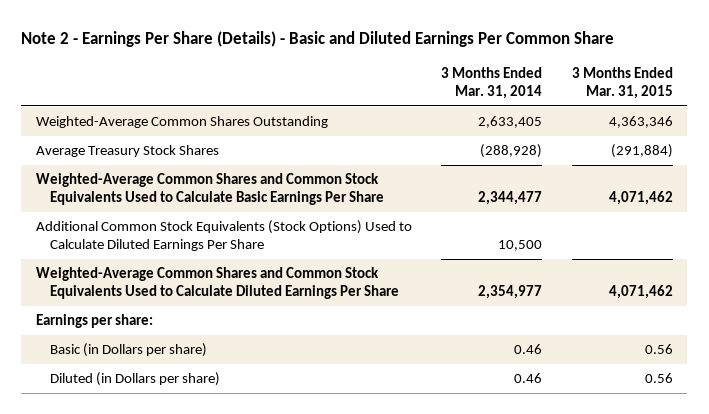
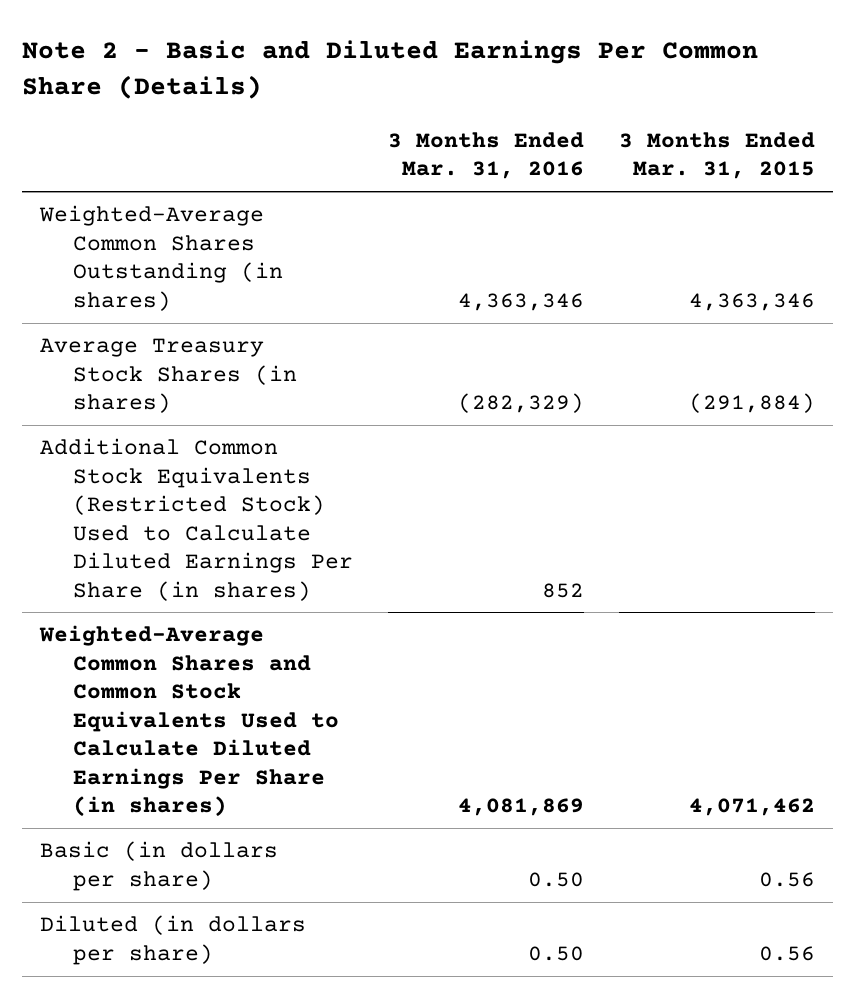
[21,31,615,48] Note 2 - Earnings Per Share (Details) - Basic and Diluted Earnings Per Common Share -> [22,40,759,100] Note 2 - Basic and Diluted Earnings Per Common Share (Details)
[441,66,543,100] 3 Months Ended Mar. 31, 2014 -> none
none -> [387,131,584,180] 3 Months Ended Mar. 31, 2016
[36,173,385,206] Weighted-Average Common Shares and Common Stock Equivalents Used to Calculate Basic Earnings Per Share -> none
[36,314,154,329] Earnings per share: -> none
[36,116,329,129] Weighted-Average Common Shares Outstanding -> [38,205,283,311] Weighted-Average Common Shares Outstanding (in shares)
[36,145,220,158] Average Treasury Stock Shares -> [39,338,297,414] Average Treasury Stock Shares (in shares)
[36,220,413,252] Additional Common Stock Equivalents (Stock Options) Used to Calculate Diluted Earnings Per Share -> [39,438,353,601] Additional Common Stock Equivalents (Restricted Stock) Used to Calculate Diluted Earnings Per Share (in shares)
[36,267,400,300] Weighted-Average Common Shares and Common Stock Equivalents Used to Calculate Diluted Earnings Per Share -> [38,625,339,818] Weighted-Average Common Shares and Common Stock Equivalents Used to Calculate Diluted Earnings Per Share (in shares)
[50,343,208,358] Basic (in Dollars per share) -> [39,841,278,891] Basic (in dollars per share)
[50,372,221,387] Diluted (in Dollars per share) -> [39,915,306,965] Diluted (in dollars per share)

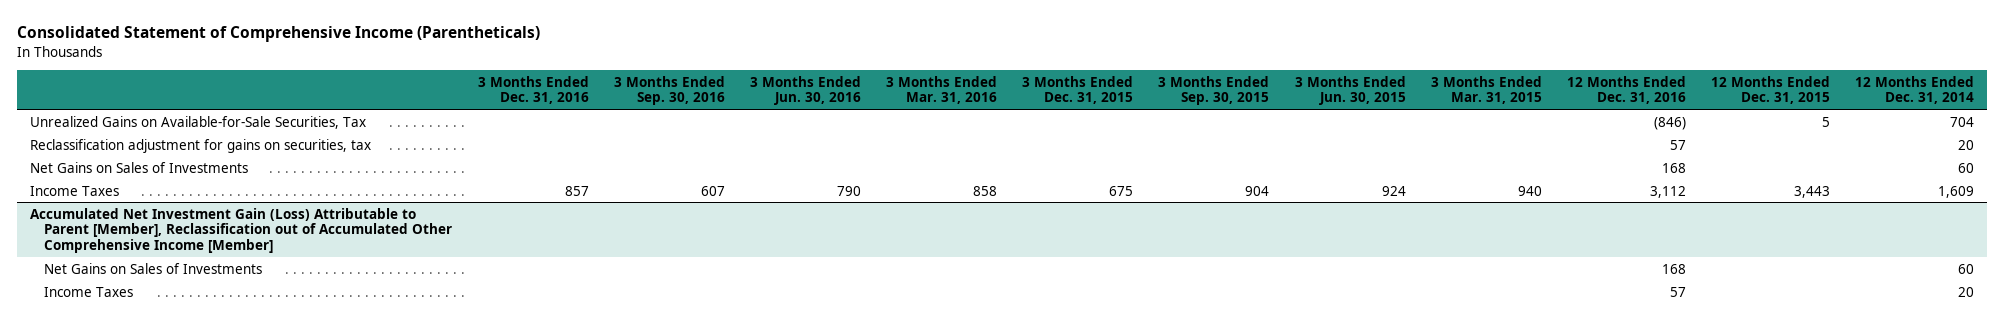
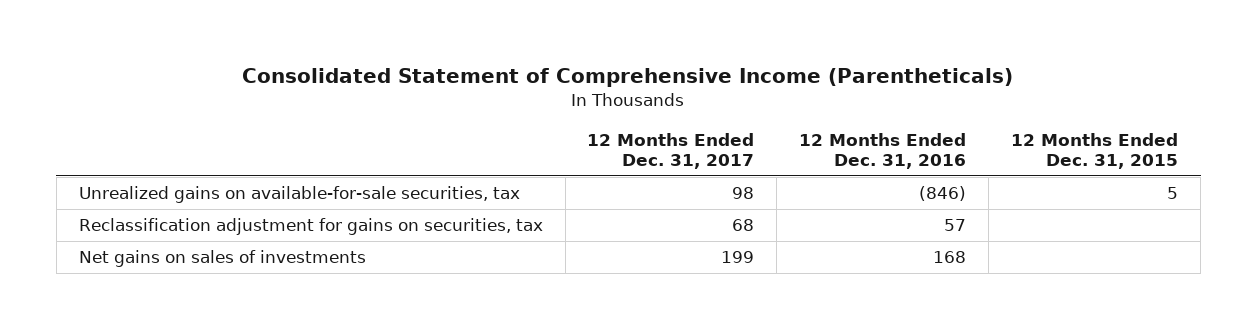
[477,75,589,105] 3 Months Ended Dec. 31, 2016 -> none
[613,75,725,106] 3 Months Ended Sep. 30, 2016 -> none
[749,75,861,106] 3 Months Ended Jun. 30, 2016 -> none
[886,75,998,105] 3 Months Ended Mar. 31, 2016 -> none
[1022,75,1134,105] 3 Months Ended Dec. 31, 2015 -> none
[1158,75,1270,106] 3 Months Ended Sep. 30, 2015 -> none
[1294,75,1406,106] 3 Months Ended Jun. 30, 2015 -> none
[1430,75,1542,105] 3 Months Ended Mar. 31, 2015 -> none
[1855,75,1975,105] 12 Months Ended Dec. 31, 2014 -> none
none -> [587,132,755,170] 12 Months Ended Dec. 31, 2017
[29,115,366,129] Unrealized Gains on Available-for-Sale Securities, Tax -> [78,186,520,204] Unrealized gains on available-for-sale securities, tax
[29,185,119,196] Income Taxes -> none
[29,207,453,254] Accumulated Net Investment Gain (Loss) Attributable to Parent [Member], Reclassification out of Accumulated Other Comprehensive Income [Member] -> none
[44,262,263,274] Net Gains on Sales of Investments -> none
[44,286,134,297] Income Taxes -> none
[29,161,248,173] Net Gains on Sales of Investments -> [78,250,366,268] Net gains on sales of investments

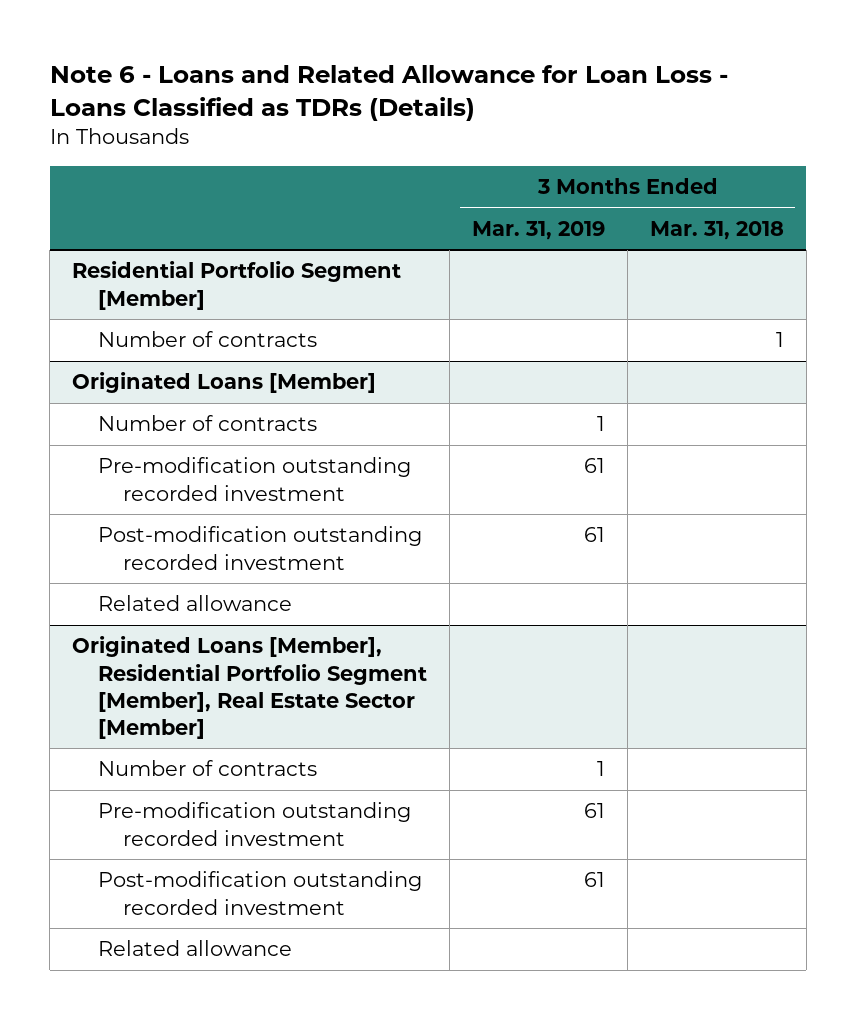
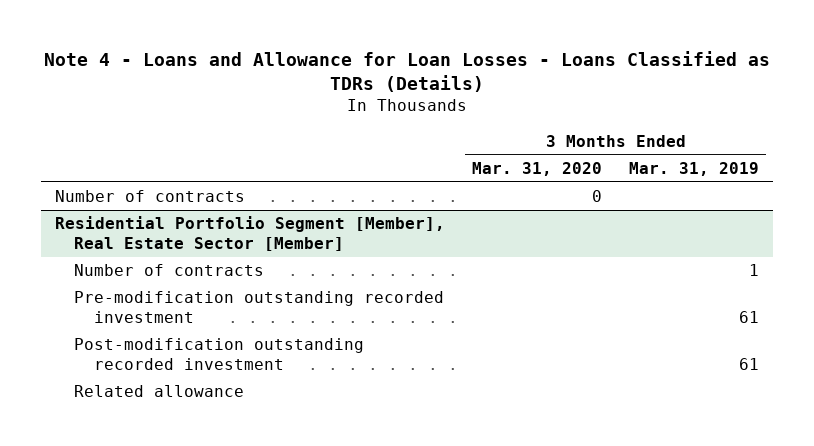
[49,64,728,121] Note 6 - Loans and Related Allowance for Loan Loss - Loans Classified as TDRs (Details) -> [43,50,770,93] Note 4 - Loans and Allowance for Loan Losses - Loans Classified as TDRs (Details)
[649,220,784,240] Mar. 31, 2018 -> none
none -> [471,161,602,176] Mar. 31, 2020
[72,261,402,310] Residential Portfolio Segment [Member] -> none
[72,372,377,394] Originated Loans [Member] -> none
[97,415,317,432] Number of contracts -> none
[97,457,411,501] Pre-modification outstanding recorded investment -> none
[97,526,422,570] Post-modification outstanding recorded investment -> none
[97,595,292,612] Related allowance -> none
[72,636,427,739] Originated Loans [Member], Residential Portfolio Segment [Member], Real Estate Sector [Member] -> [54,216,445,252] Residential Portfolio Segment [Member], Real Estate Sector [Member]

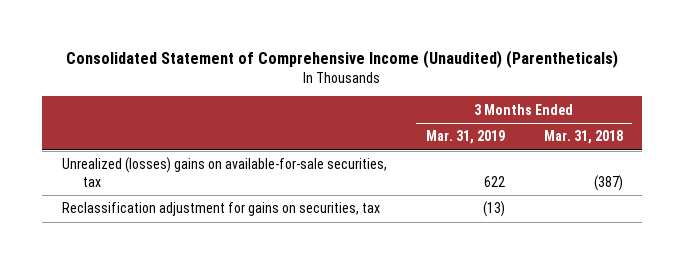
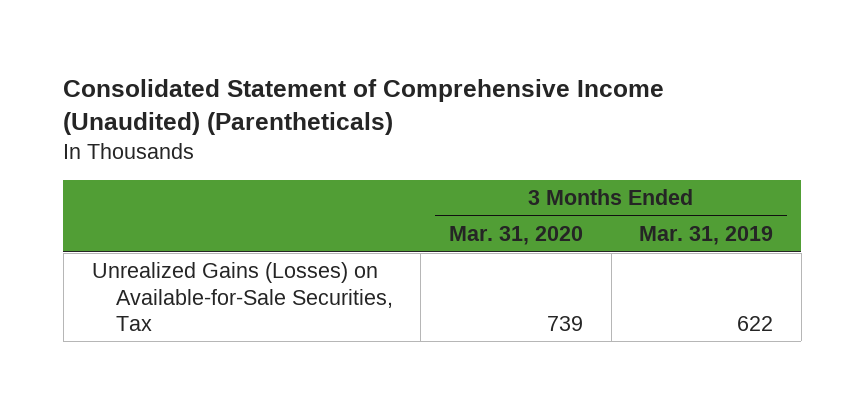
[543,130,623,145] Mar. 31, 2018 -> none
none -> [448,226,583,246] Mar. 31, 2020
[61,202,380,217] Reclassification adjustment for gains on securities, tax -> none
[61,157,387,187] Unrealized (losses) gains on available-for-sale securities, tax -> [91,262,393,331] Unrealized Gains (Losses) on Available-for-Sale Securities, Tax

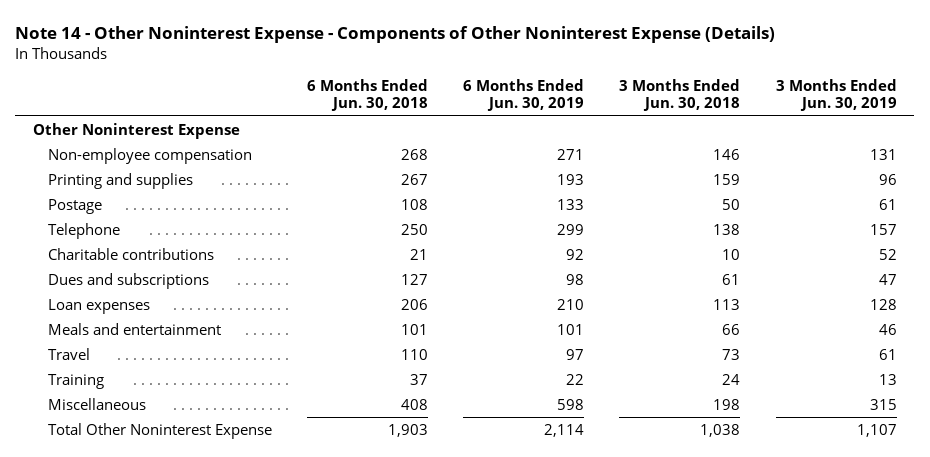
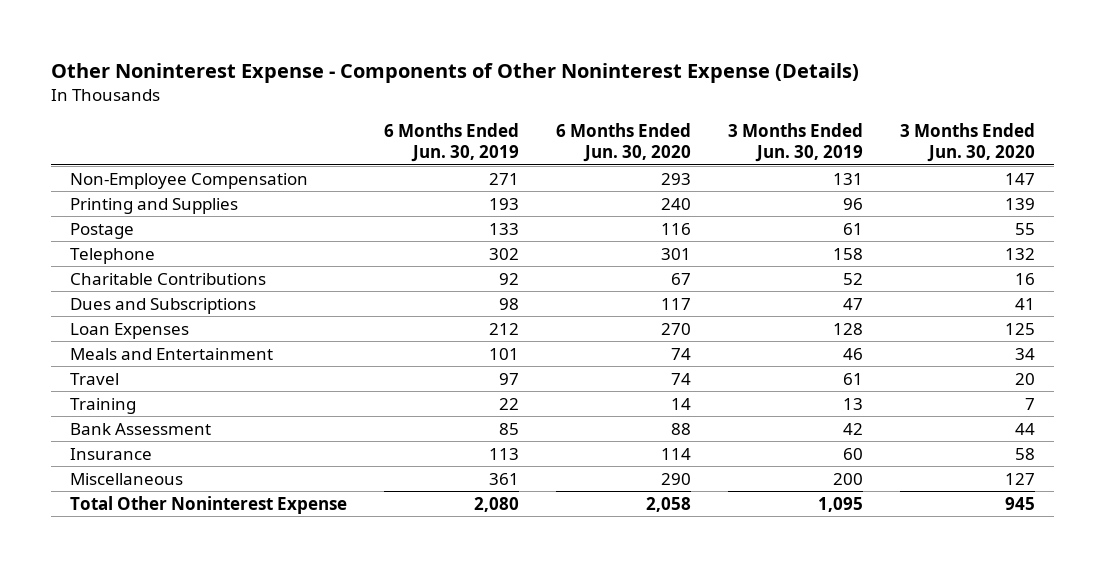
[15,25,776,43] Note 14 - Other Noninterest Expense - Components of Other Noninterest Expense (Details) -> [51,62,860,83] Other Noninterest Expense - Components of Other Noninterest Expense (Details)
[306,79,428,112] 6 Months Ended Jun. 30, 2018 -> none
[619,79,741,112] 3 Months Ended Jun. 30, 2018 -> none
none -> [556,123,692,163] 6 Months Ended Jun. 30, 2020
none -> [900,123,1036,163] 3 Months Ended Jun. 30, 2020
[32,122,240,139] Other Noninterest Expense -> none
[47,147,252,164] Non-employee compensation -> [69,172,308,189] Non-Employee Compensation
[47,172,193,189] Printing and supplies -> [69,197,238,214] Printing and Supplies
[557,223,585,235] 299 -> [488,247,519,260] 302
[869,223,897,235] 157 -> [833,247,864,260] 158
[47,247,214,260] Charitable contributions -> [69,272,266,285] Charitable Contributions
[47,272,209,289] Dues and subscriptions -> [69,297,256,314] Dues and Subscriptions
[47,298,150,314] Loan expenses -> [69,322,189,339] Loan Expenses
[557,298,585,310] 210 -> [488,322,519,335] 212
[47,322,221,335] Meals and entertainment -> [69,347,273,360] Meals and Entertainment
none -> [69,422,211,435] Bank Assessment
none -> [69,447,152,460] Insurance
[557,398,585,410] 598 -> [488,472,519,485] 361
[869,398,897,410] 315 -> [833,472,864,485] 200
[544,423,585,437] 2,114 -> [473,496,519,512] 2,080
[856,423,897,437] 1,107 -> [818,496,864,512] 1,095

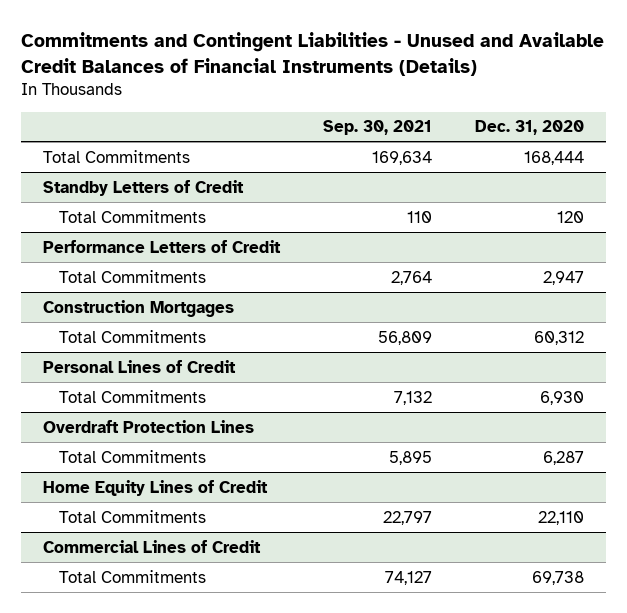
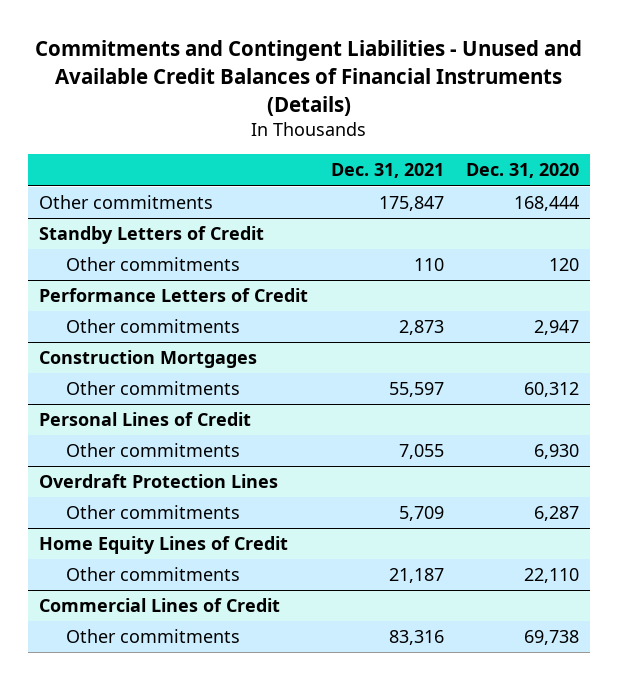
[322,120,432,136] Sep. 30, 2021 -> none
none -> [330,163,444,179] Dec. 31, 2021
[42,149,190,163] Total Commitments -> [39,195,214,210] Other commitments
[59,209,207,223] Total Commitments -> [65,257,240,272] Other commitments
[59,269,207,283] Total Commitments -> [65,319,240,334] Other commitments
[59,329,207,343] Total Commitments -> [65,381,240,396] Other commitments
[59,389,207,403] Total Commitments -> [65,443,240,458] Other commitments
[59,449,207,463] Total Commitments -> [65,505,240,520] Other commitments
[59,509,207,523] Total Commitments -> [65,567,240,582] Other commitments
[59,569,207,583] Total Commitments -> [65,629,240,644] Other commitments

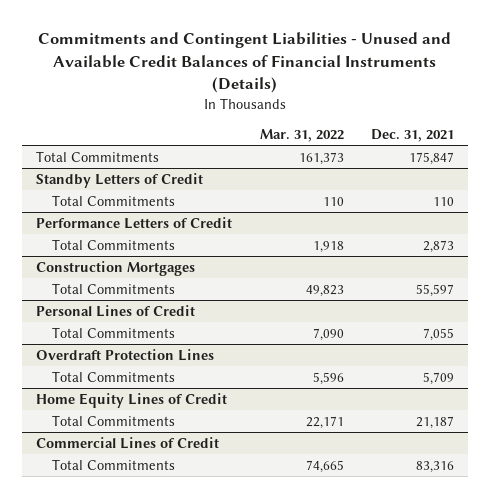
[465,163,579,179] Dec. 31, 2020 -> none
none -> [259,128,344,142] Mar. 31, 2022
[39,195,214,210] Other commitments -> [35,150,159,162] Total Commitments
[65,257,240,272] Other commitments -> [51,194,175,206] Total Commitments
[65,319,240,334] Other commitments -> [51,238,175,250] Total Commitments
[65,381,240,396] Other commitments -> [51,282,175,294] Total Commitments
[65,443,240,458] Other commitments -> [51,326,175,338] Total Commitments
[65,505,240,520] Other commitments -> [51,370,175,382] Total Commitments
[65,567,240,582] Other commitments -> [51,414,175,426] Total Commitments
[65,629,240,644] Other commitments -> [51,458,175,470] Total Commitments

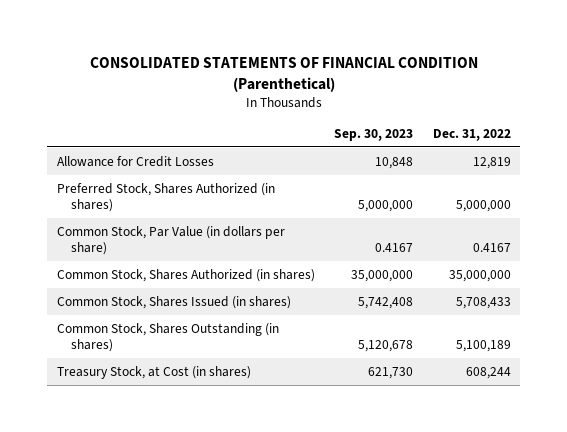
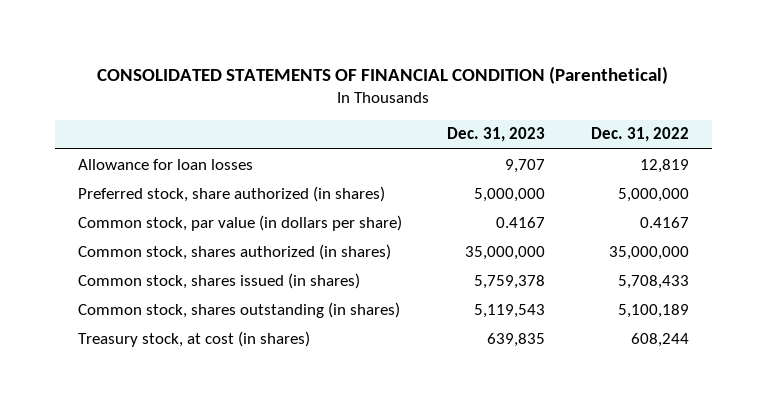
[334,128,414,141] Sep. 30, 2023 -> none
none -> [447,127,546,143] Dec. 31, 2023
[56,155,214,167] Allowance for Credit Losses -> [77,158,253,170] Allowance for loan losses
[56,182,275,212] Preferred Stock, Shares Authorized (in shares) -> [77,185,385,202] Preferred stock, share authorized (in shares)
[56,225,285,255] Common Stock, Par Value (in dollars per share) -> [77,214,402,231] Common stock, par value (in dollars per share)
[56,268,315,282] Common Stock, Shares Authorized (in shares) -> [77,243,391,260] Common stock, shares authorized (in shares)
[56,295,291,309] Common Stock, Shares Issued (in shares) -> [77,272,360,289] Common stock, shares issued (in shares)
[56,322,279,352] Common Stock, Shares Outstanding (in shares) -> [77,301,400,318] Common stock, shares outstanding (in shares)
[56,365,251,379] Treasury Stock, at Cost (in shares) -> [77,330,310,347] Treasury stock, at cost (in shares)

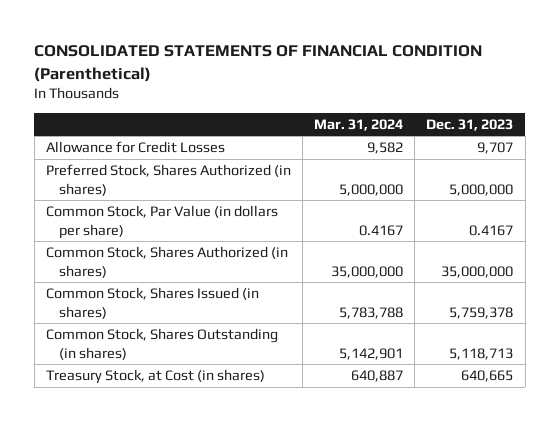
[591,127,690,143] Dec. 31, 2022 -> none
none -> [314,118,404,131] Mar. 31, 2024
[77,158,253,170] Allowance for loan losses -> [45,141,225,154] Allowance for Credit Losses
[77,185,385,202] Preferred stock, share authorized (in shares) -> [45,164,291,196] Preferred Stock, Shares Authorized (in shares)
[77,214,402,231] Common stock, par value (in dollars per share) -> [45,205,278,239] Common Stock, Par Value (in dollars per share)
[77,243,391,260] Common stock, shares authorized (in shares) -> [45,246,288,278] Common Stock, Shares Authorized (in shares)
[77,272,360,289] Common stock, shares issued (in shares) -> [45,287,259,319] Common Stock, Shares Issued (in shares)
[77,301,400,318] Common stock, shares outstanding (in shares) -> [45,328,278,360] Common Stock, Shares Outstanding (in shares)
[474,303,546,318] 5,119,543 -> [449,347,514,360] 5,118,713
[77,330,310,347] Treasury stock, at cost (in shares) -> [45,369,265,385] Treasury Stock, at Cost (in shares)
[487,332,546,347] 639,835 -> [461,370,514,383] 640,665

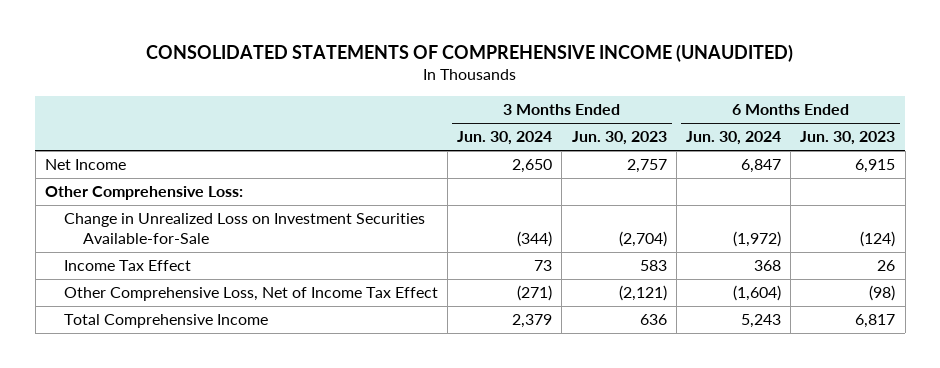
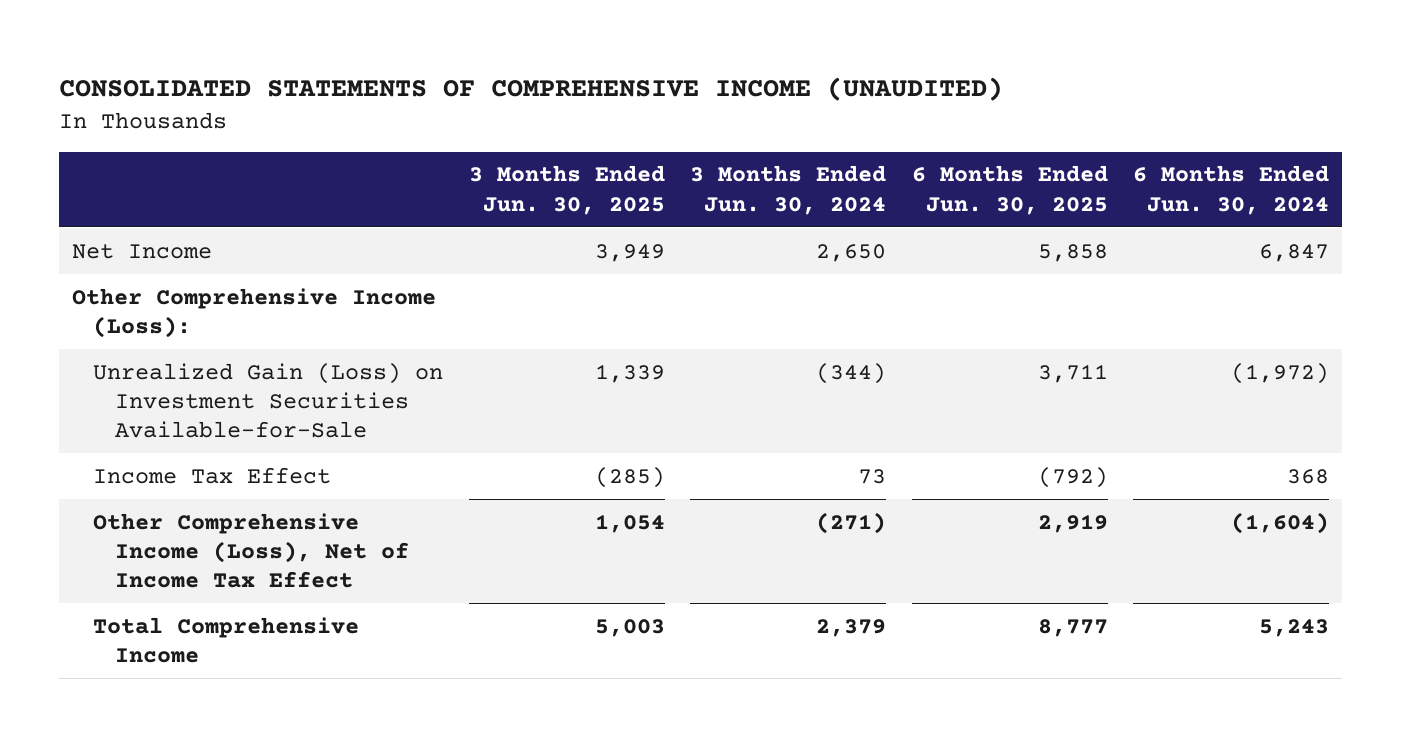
[571,131,667,146] Jun. 30, 2023 -> none
[800,131,896,146] Jun. 30, 2023 -> none
none -> [468,165,665,215] 3 Months Ended Jun. 30, 2025
none -> [911,165,1108,215] 6 Months Ended Jun. 30, 2025
[44,186,243,201] Other Comprehensive Loss: -> [71,287,436,339] Other Comprehensive Income (Loss):
[63,213,425,245] Change in Unrealized Loss on Investment Securities Available-for-Sale -> [93,362,444,439] Unrealized Gain (Loss) on Investment Securities Available-for-Sale
[63,287,438,302] Other Comprehensive Loss, Net of Income Tax Effect -> [93,512,409,589] Other Comprehensive Income (Loss), Net of Income Tax Effect

